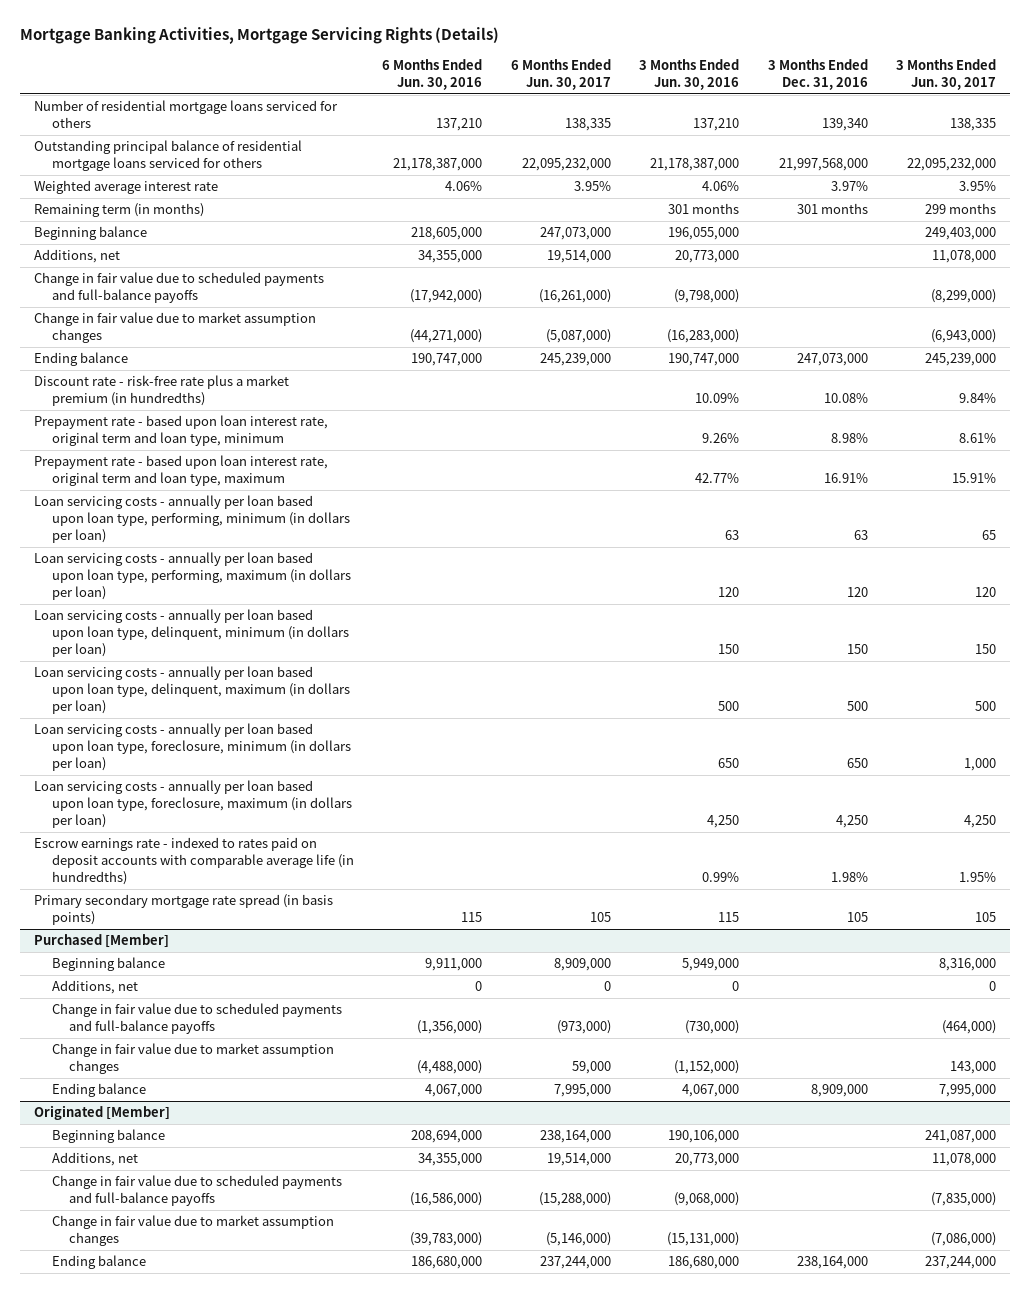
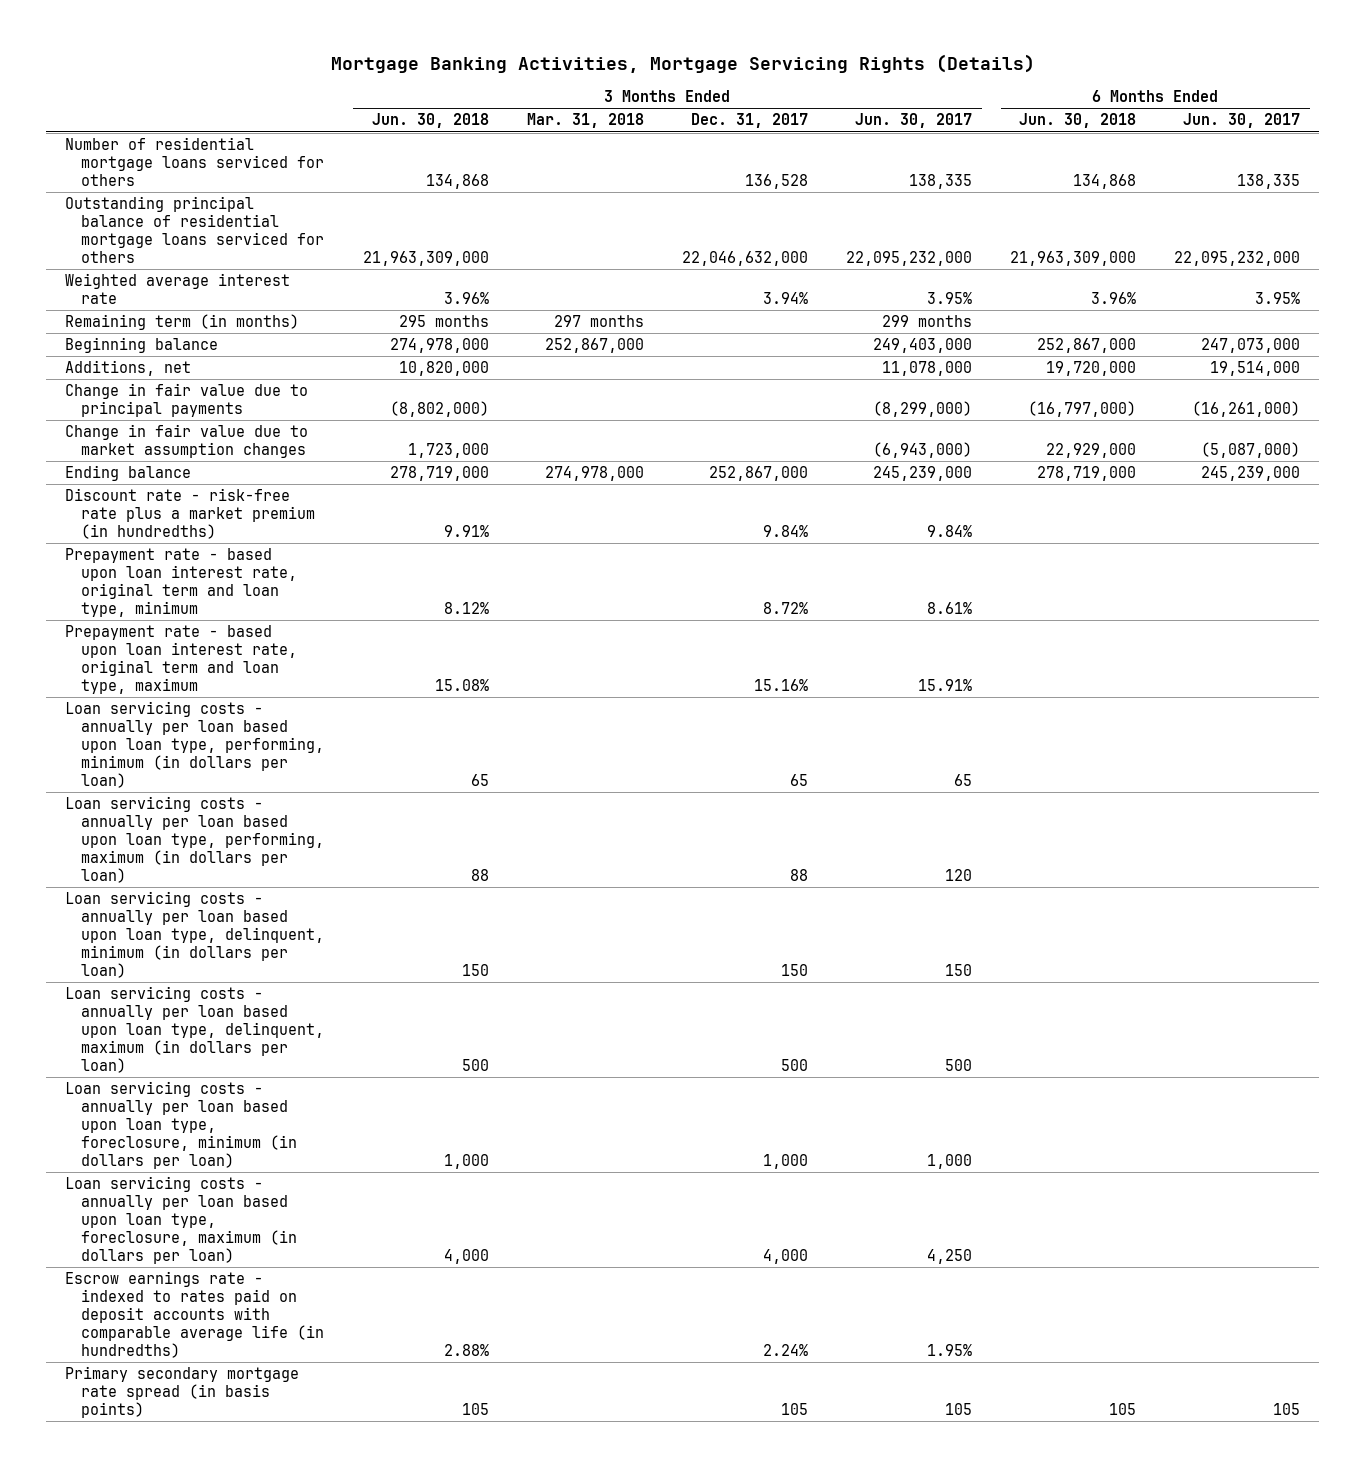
[382,58,483,90] 6 Months Ended Jun. 30, 2016 -> none
[639,58,740,90] 3 Months Ended Jun. 30, 2016 -> none
[767,58,868,90] 3 Months Ended Dec. 31, 2016 -> none
none -> [371,113,489,129] Jun. 30, 2018
none -> [526,113,644,129] Mar. 31, 2018
none -> [690,113,808,129] Dec. 31, 2017
none -> [1019,113,1137,129] Jun. 30, 2018
[34,272,325,304] Change in fair value due to scheduled payments and full-balance payoffs -> [65,383,309,418] Change in fair value due to principal payments
[34,934,170,949] Purchased [Member] -> none
[51,957,165,972] Beginning balance -> none
[51,980,138,995] Additions, net -> none
[51,1003,342,1035] Change in fair value due to scheduled payments and full-balance payoffs -> none
[51,1043,334,1075] Change in fair value due to market assumption changes -> none
[51,1083,146,1098] Ending balance -> none
[34,1105,171,1121] Originated [Member] -> none
[51,1129,165,1144] Beginning balance -> none
[51,1152,138,1167] Additions, net -> none
[51,1175,342,1207] Change in fair value due to scheduled payments and full-balance payoffs -> none
[51,1215,334,1247] Change in fair value due to market assumption changes -> none
[51,1255,146,1270] Ending balance -> none

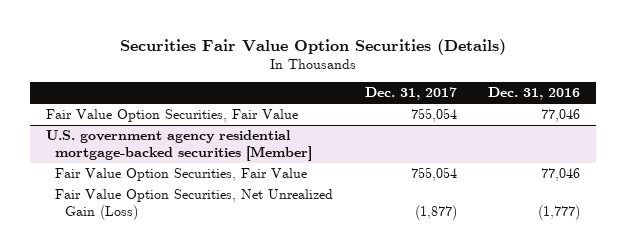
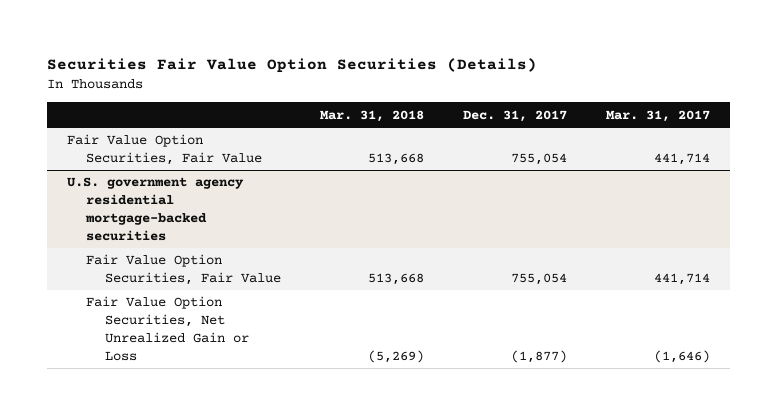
[488,87,581,101] Dec. 31, 2016 -> none
none -> [319,109,424,122] Mar. 31, 2018
none -> [606,109,711,122] Mar. 31, 2017
[45,130,313,162] U.S. government agency residential mortgage-backed securities [Member] -> [66,177,244,241] U.S. government agency residential mortgage-backed securities
[55,189,334,221] Fair Value Option Securities, Net Unrealized Gain (Loss) -> [85,296,249,361] Fair Value Option Securities, Net Unrealized Gain or Loss

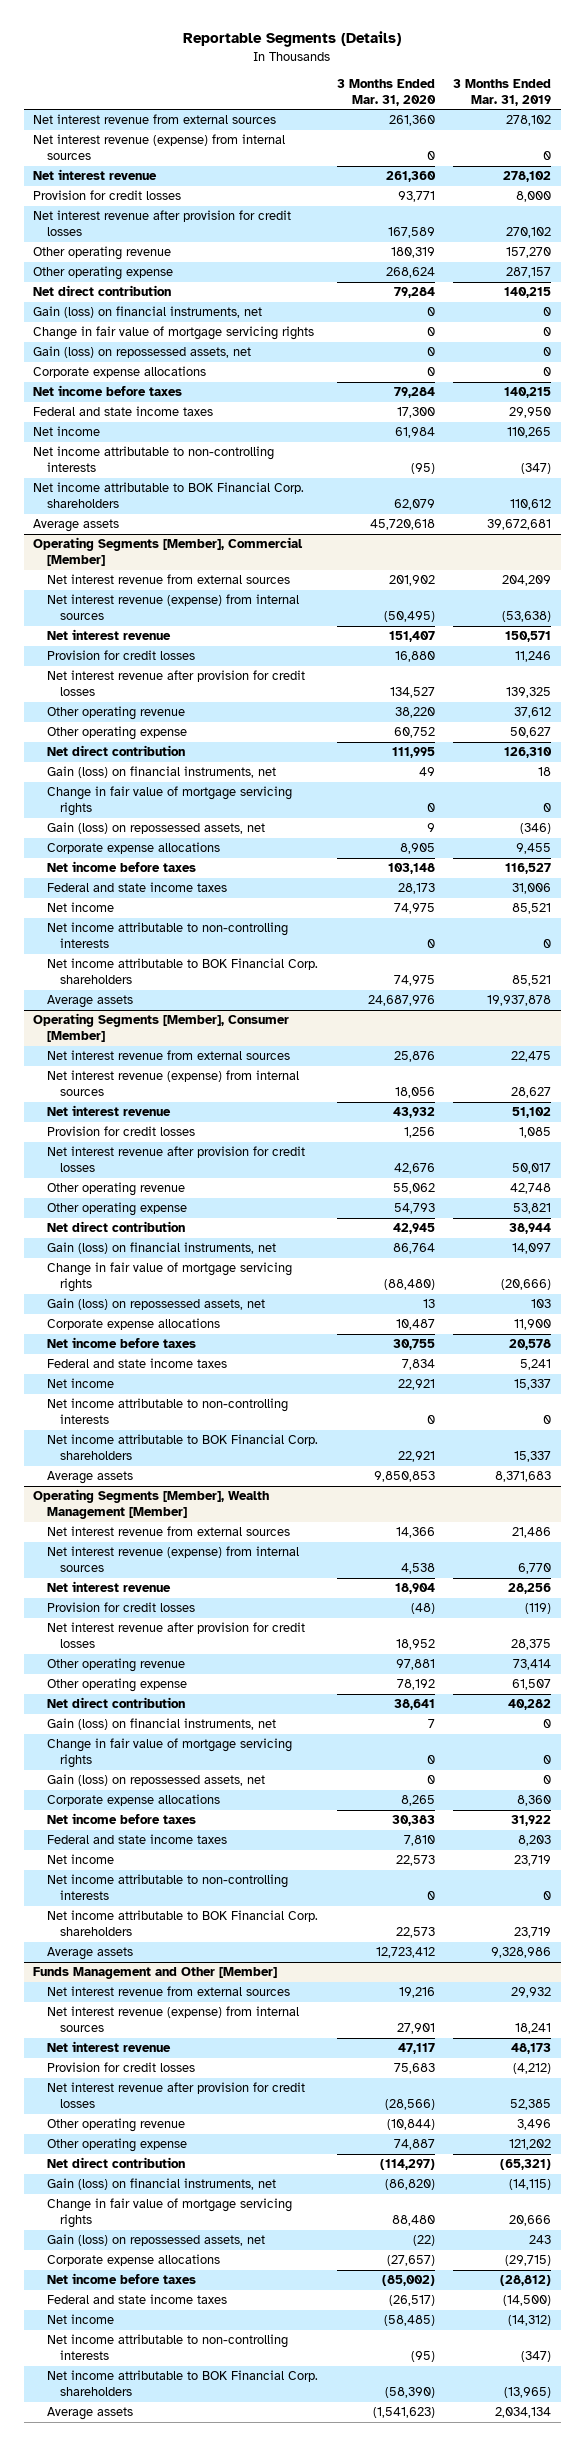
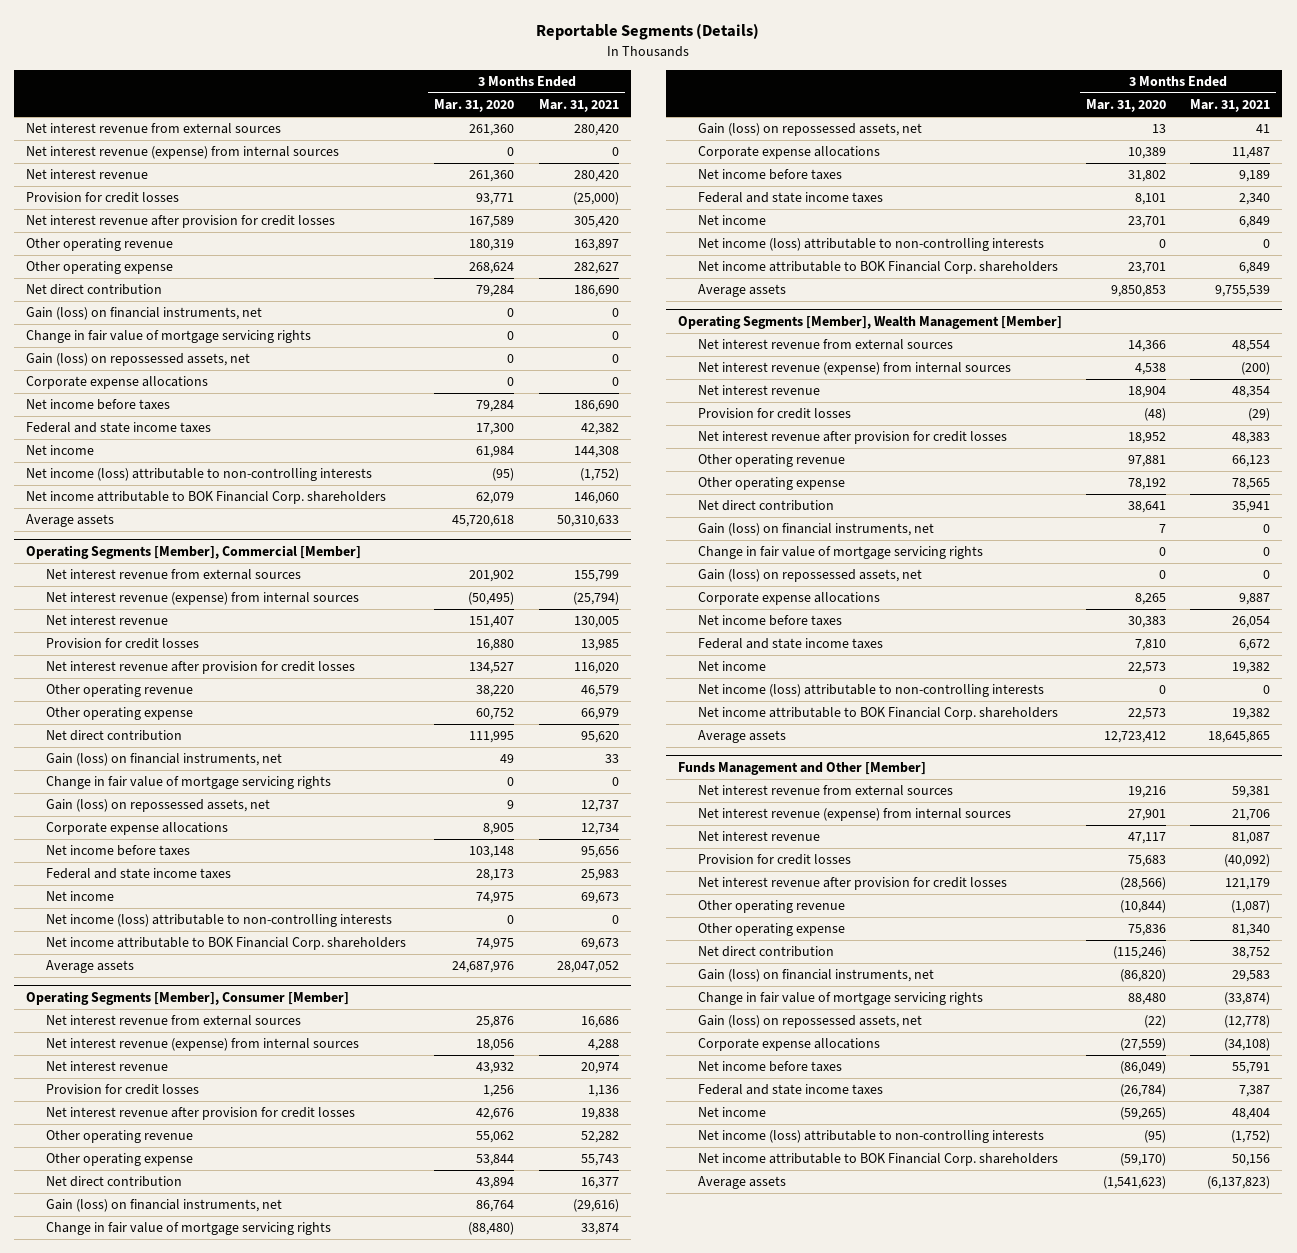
[453,78,552,106] 3 Months Ended Mar. 31, 2019 -> none
none -> [538,99,619,113] Mar. 31, 2021
[32,446,274,473] Net income attributable to non-controlling interests -> [26,468,373,482] Net income (loss) attributable to non-controlling interests
[46,922,288,949] Net income attributable to non-controlling interests -> [45,914,392,928] Net income (loss) attributable to non-controlling interests
[393,1203,435,1215] 54,793 -> [476,1154,515,1167] 53,844
[392,1223,435,1235] 42,945 -> [476,1177,515,1190] 43,894
[395,1319,435,1331] 10,487 -> [1128,147,1167,160] 10,389
[392,1339,435,1351] 30,755 -> [1128,170,1167,183] 31,802
[401,1359,435,1371] 7,834 -> [1135,193,1167,206] 8,101
[397,1379,435,1391] 22,921 -> [1128,216,1167,229] 23,701
[46,1398,288,1425] Net income attributable to non-controlling interests -> [697,238,1044,252] Net income (loss) attributable to non-controlling interests
[397,1451,435,1463] 22,921 -> [1128,262,1167,275] 23,701
[46,1874,288,1901] Net income attributable to non-controlling interests -> [697,684,1044,698] Net income (loss) attributable to non-controlling interests
[393,2139,435,2151] 74,887 -> [1128,924,1167,937] 75,836
[379,2159,435,2171] (114,297) -> [1113,946,1167,960] (115,246)
[386,2255,435,2267] (27,657) -> [1120,1038,1167,1052] (27,559)
[381,2275,435,2287] (85,002) -> [1120,1061,1167,1075] (86,049)
[388,2295,435,2307] (26,517) -> [1120,1084,1167,1098] (26,784)
[383,2315,435,2327] (58,485) -> [1120,1107,1167,1121] (59,265)
[46,2334,288,2361] Net income attributable to non-controlling interests -> [697,1130,1044,1144] Net income (loss) attributable to non-controlling interests
[384,2387,435,2399] (58,390) -> [1120,1153,1167,1167] (59,170)

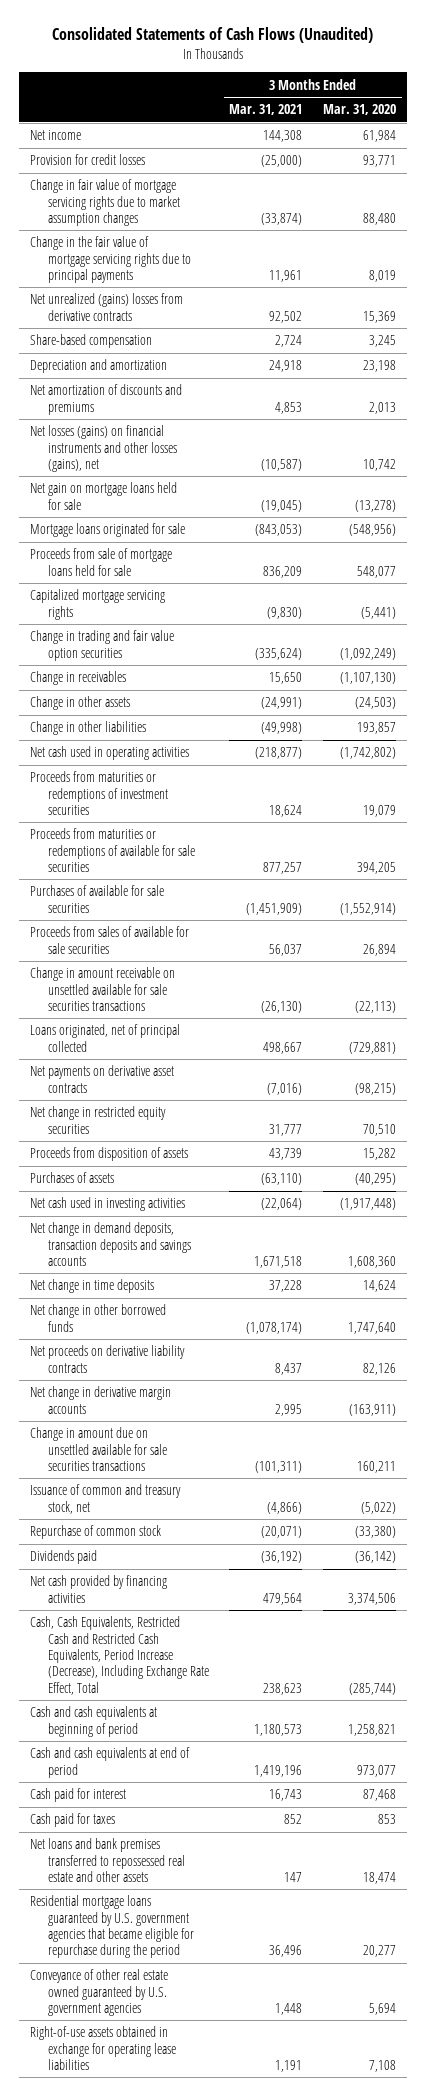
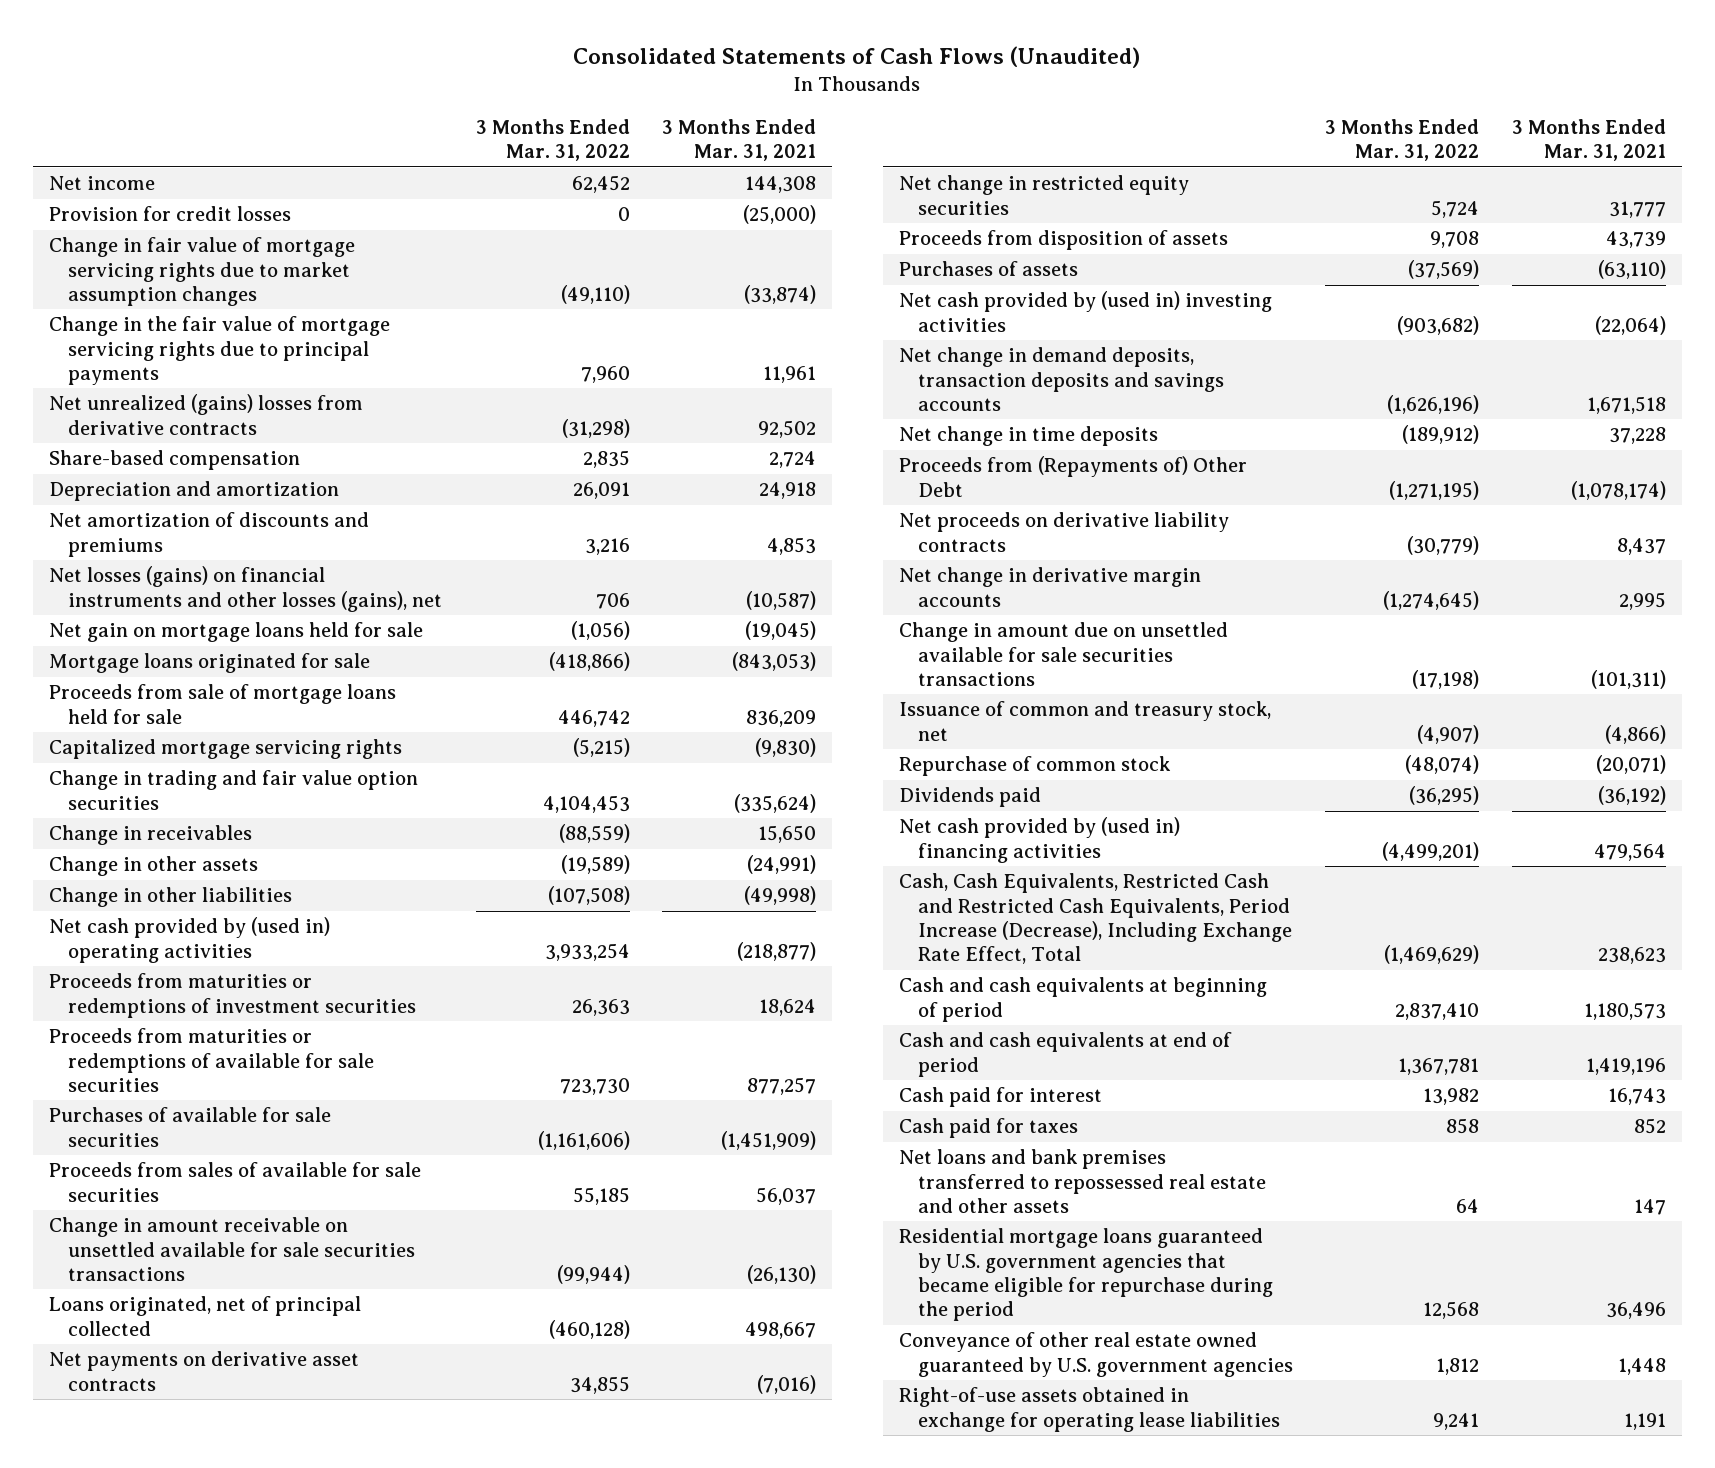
[323,104,397,116] Mar. 31, 2020 -> none
none -> [475,119,630,162] 3 Months Ended Mar. 31, 2022
[29,746,189,761] Net cash used in operating activities -> [49,917,331,963] Net cash provided by (used in) operating activities
[29,1197,185,1212] Net cash used in investing activities -> [898,291,1272,332] Net cash provided by (used in) investing activities
[29,1304,166,1332] Net change in other borrowed funds -> [898,456,1247,497] Proceeds from (Repayments of) Other Debt
[29,1575,167,1603] Net cash provided by financing activities -> [898,817,1180,863] Net cash provided by (used in) financing activities

